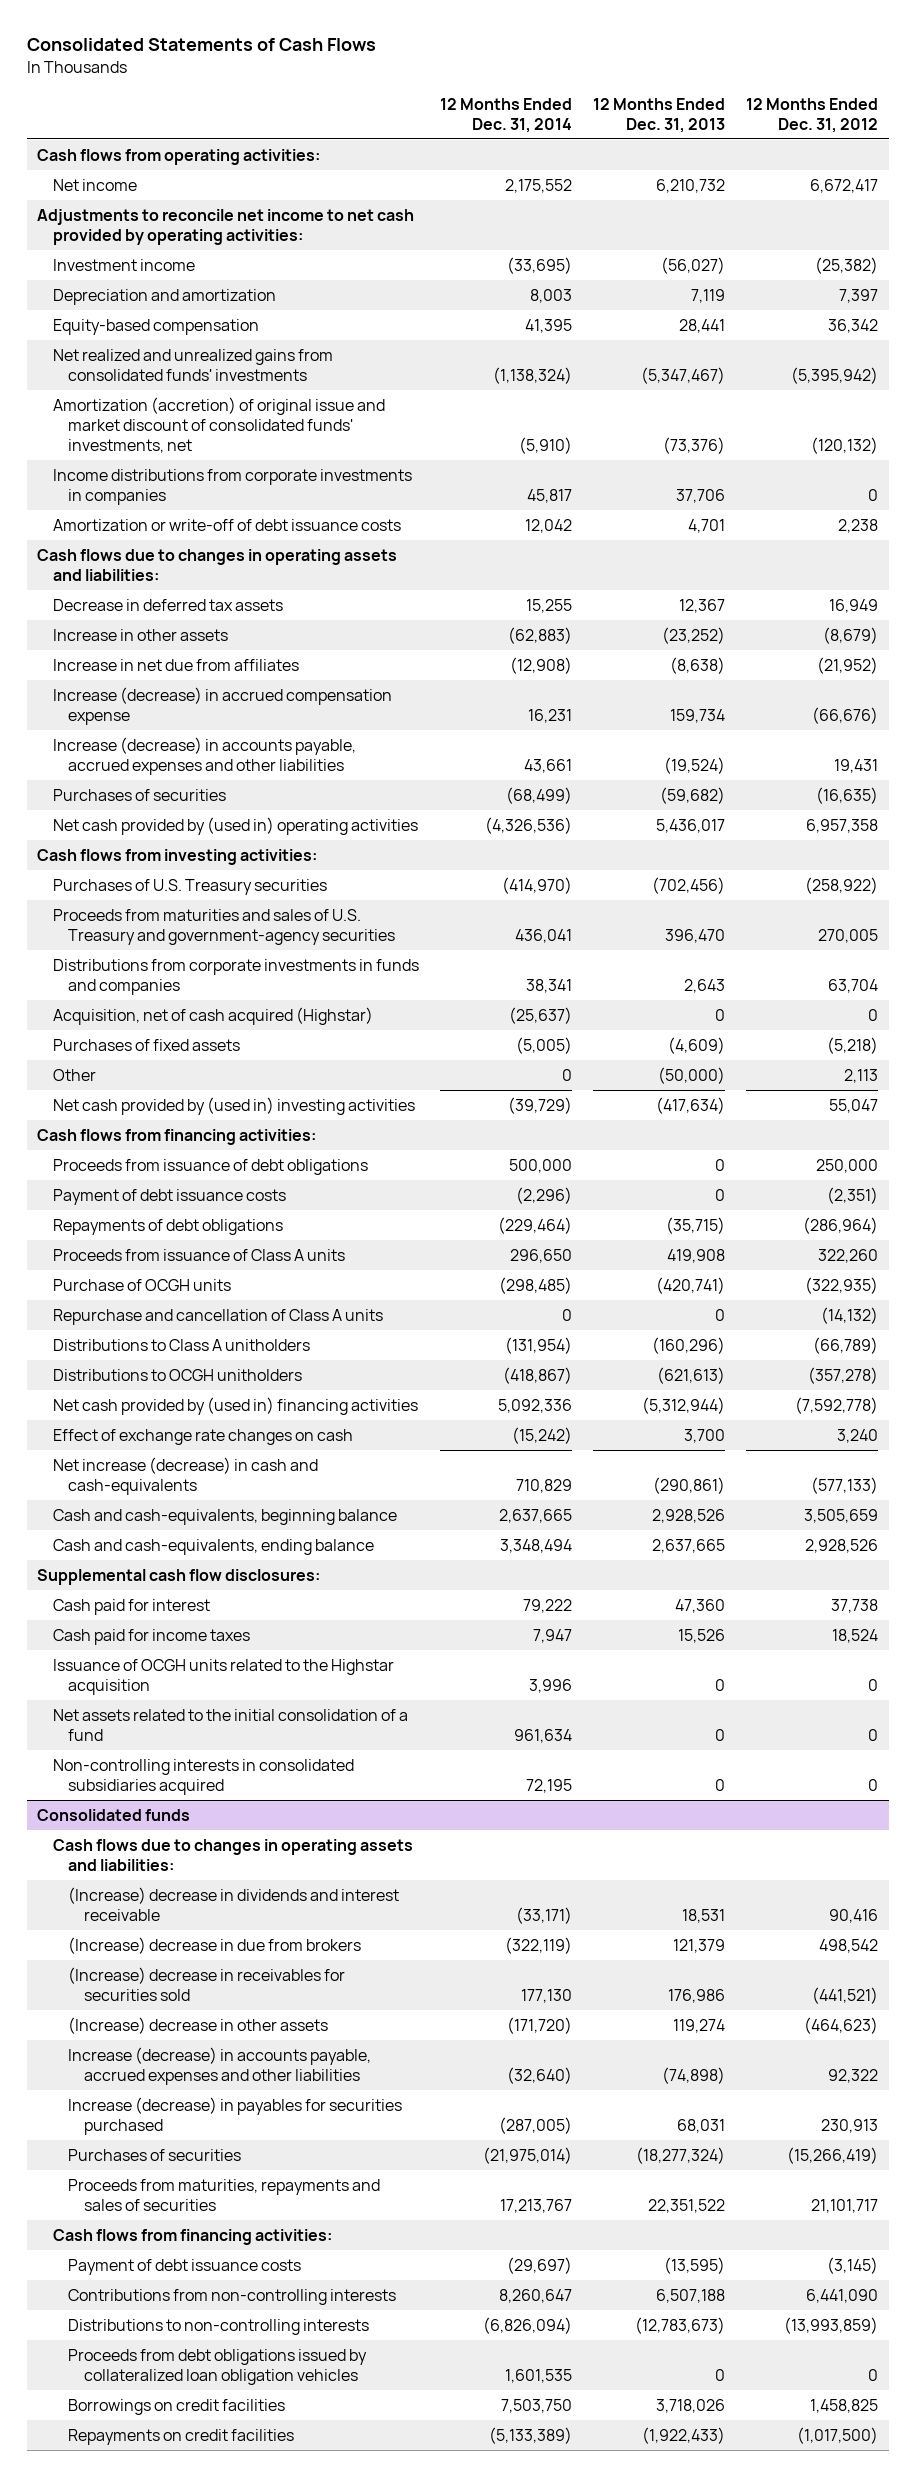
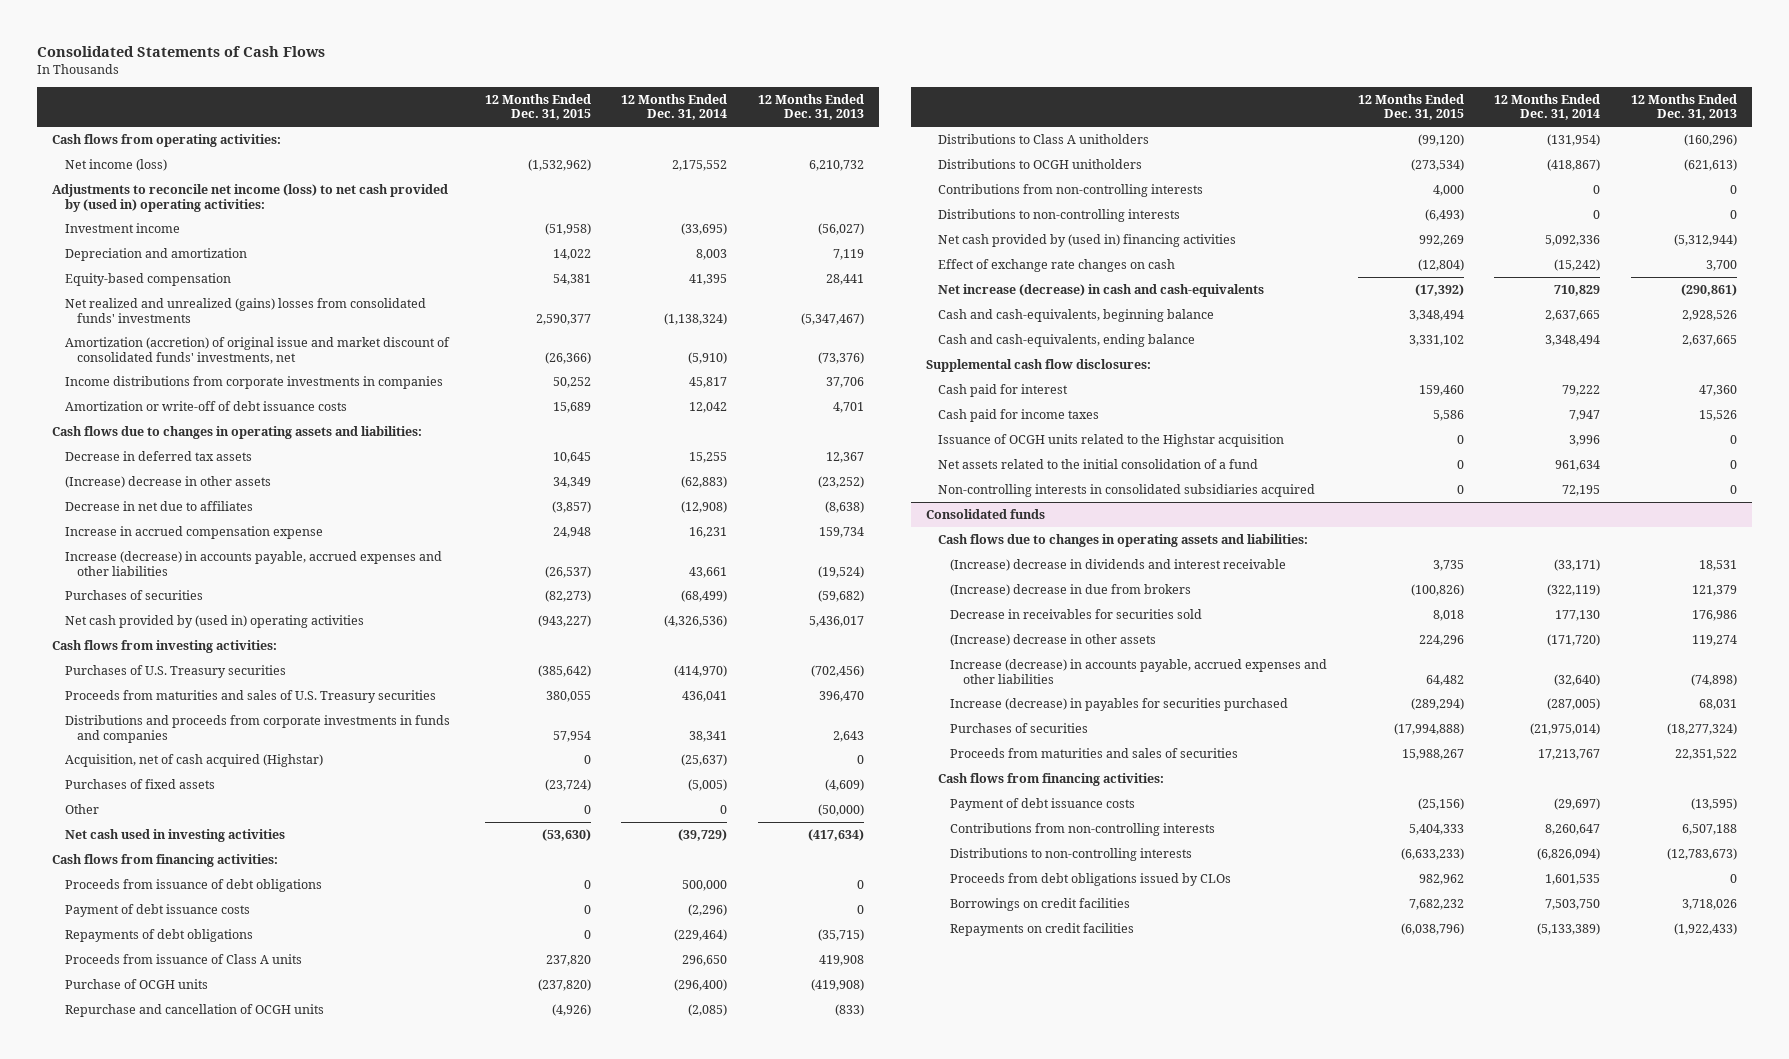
[746,97,879,133] 12 Months Ended Dec. 31, 2012 -> none
none -> [484,93,591,121] 12 Months Ended Dec. 31, 2015
[52,178,137,191] Net income -> [64,158,167,171] Net income (loss)
[37,208,415,245] Adjustments to reconcile net income to net cash provided by operating activities: -> [52,183,449,212] Adjustments to reconcile net income (loss) to net cash provided by (used in) operating activities:
[52,348,333,381] Net realized and unrealized gains from consolidated funds' investments -> [64,297,426,323] Net realized and unrealized (gains) losses from consolidated funds' investments
[52,628,228,641] Increase in other assets -> [64,475,271,488] (Increase) decrease in other assets
[52,658,299,671] Increase in net due from affiliates -> [64,500,253,511] Decrease in net due to affiliates
[52,686,392,725] Increase (decrease) in accrued compensation expense -> [64,525,323,539] Increase in accrued compensation expense
[52,908,396,945] Proceeds from maturities and sales of U.S. Treasury and government-agency securities -> [64,689,436,703] Proceeds from maturities and sales of U.S. Treasury securities
[52,958,419,995] Distributions from corporate investments in funds and companies -> [64,714,450,743] Distributions and proceeds from corporate investments in funds and companies
[52,1096,415,1115] Net cash provided by (used in) investing activities -> [64,828,285,842] Net cash used in investing activities
[498,1276,572,1294] (298,485) -> [674,978,728,991] (296,400)
[656,1276,726,1294] (420,741) -> [810,978,864,991] (419,908)
[52,1308,383,1325] Repurchase and cancellation of Class A units -> [64,1003,324,1017] Repurchase and cancellation of OCGH units
[561,1308,572,1321] 0 -> [688,1003,728,1016] (2,085)
[715,1308,726,1321] 0 -> [834,1003,864,1016] (833)
none -> [938,183,1204,197] Contributions from non-controlling interests
none -> [938,208,1181,222] Distributions to non-controlling interests
[68,1966,346,2001] (Increase) decrease in receivables for securities sold -> [950,608,1203,619] Decrease in receivables for securities sold
[68,2178,381,2211] Proceeds from maturities, repayments and sales of securities -> [950,747,1239,758] Proceeds from maturities and sales of securities
[68,2348,368,2385] Proceeds from debt obligations issued by collateralized loan obligation vehicles -> [950,872,1232,886] Proceeds from debt obligations issued by CLOs

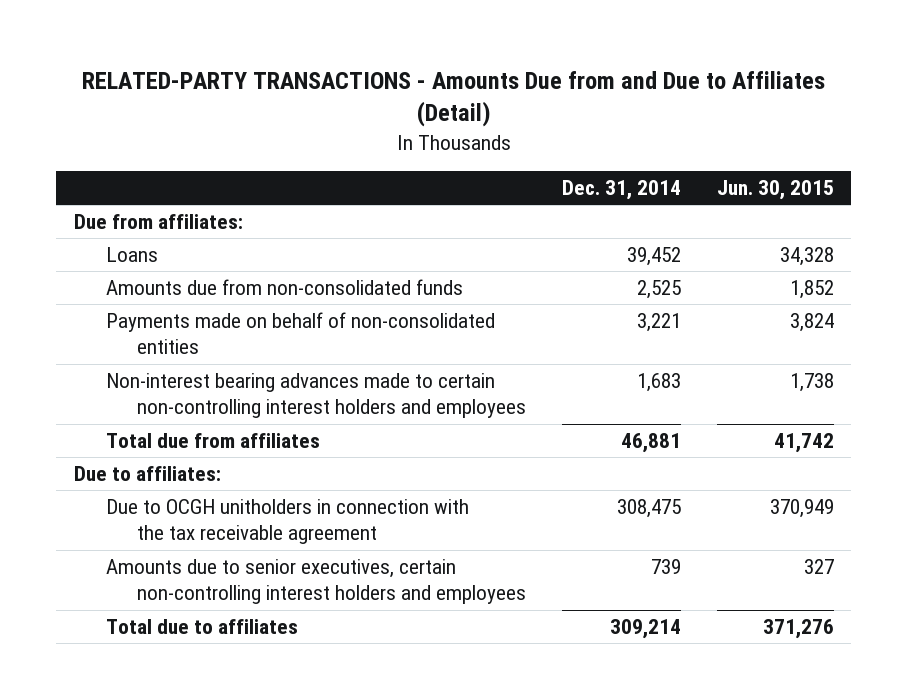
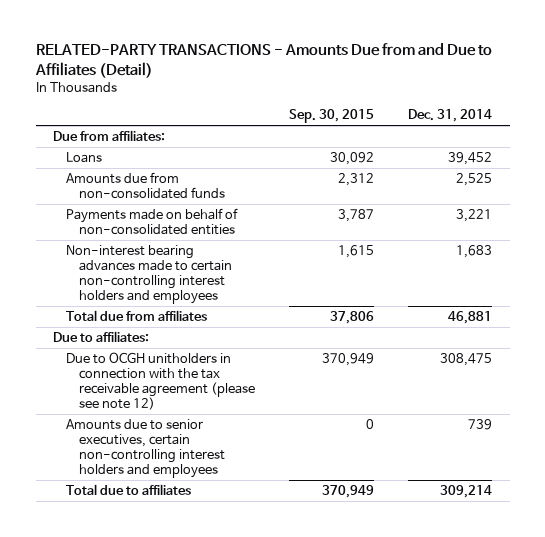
[716,179,834,200] Jun. 30, 2015 -> none
none -> [289,109,375,124] Sep. 30, 2015
[105,499,469,545] Due to OCGH unitholders in connection with the tax receivable agreement -> [66,351,256,411] Due to OCGH unitholders in connection with the tax receivable agreement (please see note 12)

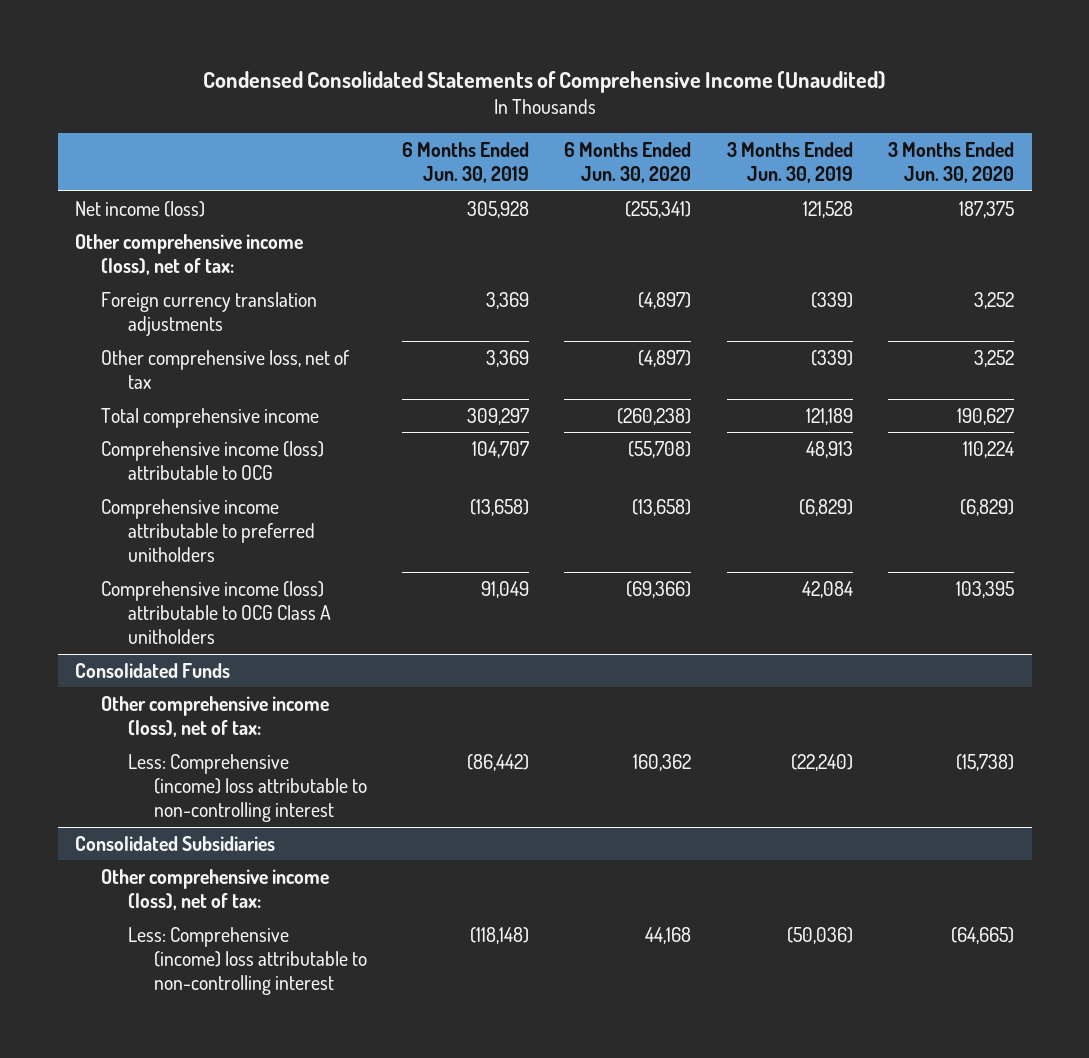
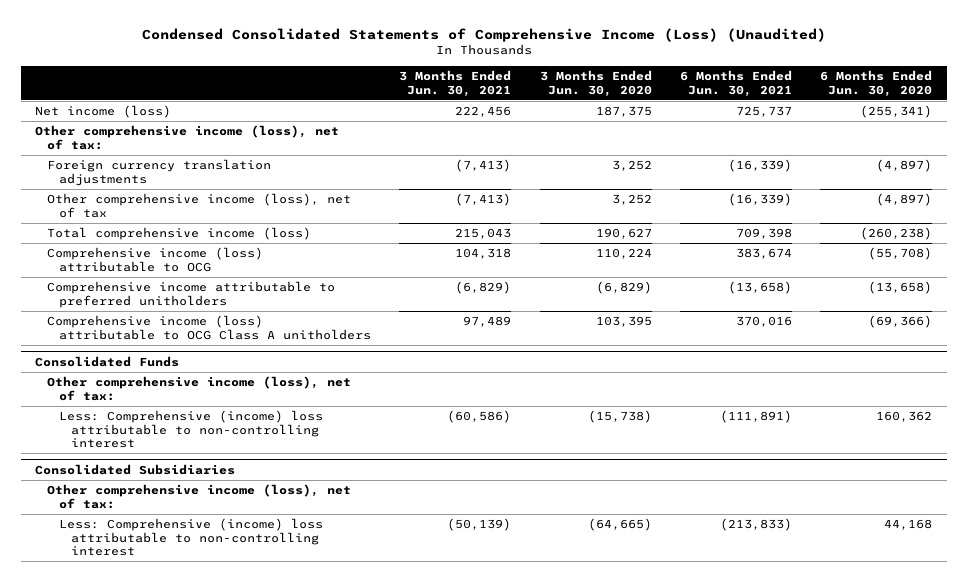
[202,70,886,93] Condensed Consolidated Statements of Comprehensive Income (Unaudited) -> [141,27,826,42] Condensed Consolidated Statements of Comprehensive Income (Loss) (Unaudited)
[402,141,530,183] 6 Months Ended Jun. 30, 2019 -> none
[726,141,853,183] 3 Months Ended Jun. 30, 2019 -> none
none -> [399,70,512,97] 3 Months Ended Jun. 30, 2021
none -> [680,70,793,97] 6 Months Ended Jun. 30, 2021
[101,349,350,390] Other comprehensive loss, net of tax -> [47,193,352,218] Other comprehensive income (loss), net of tax
[101,407,320,428] Total comprehensive income -> [47,227,312,241] Total comprehensive income (loss)

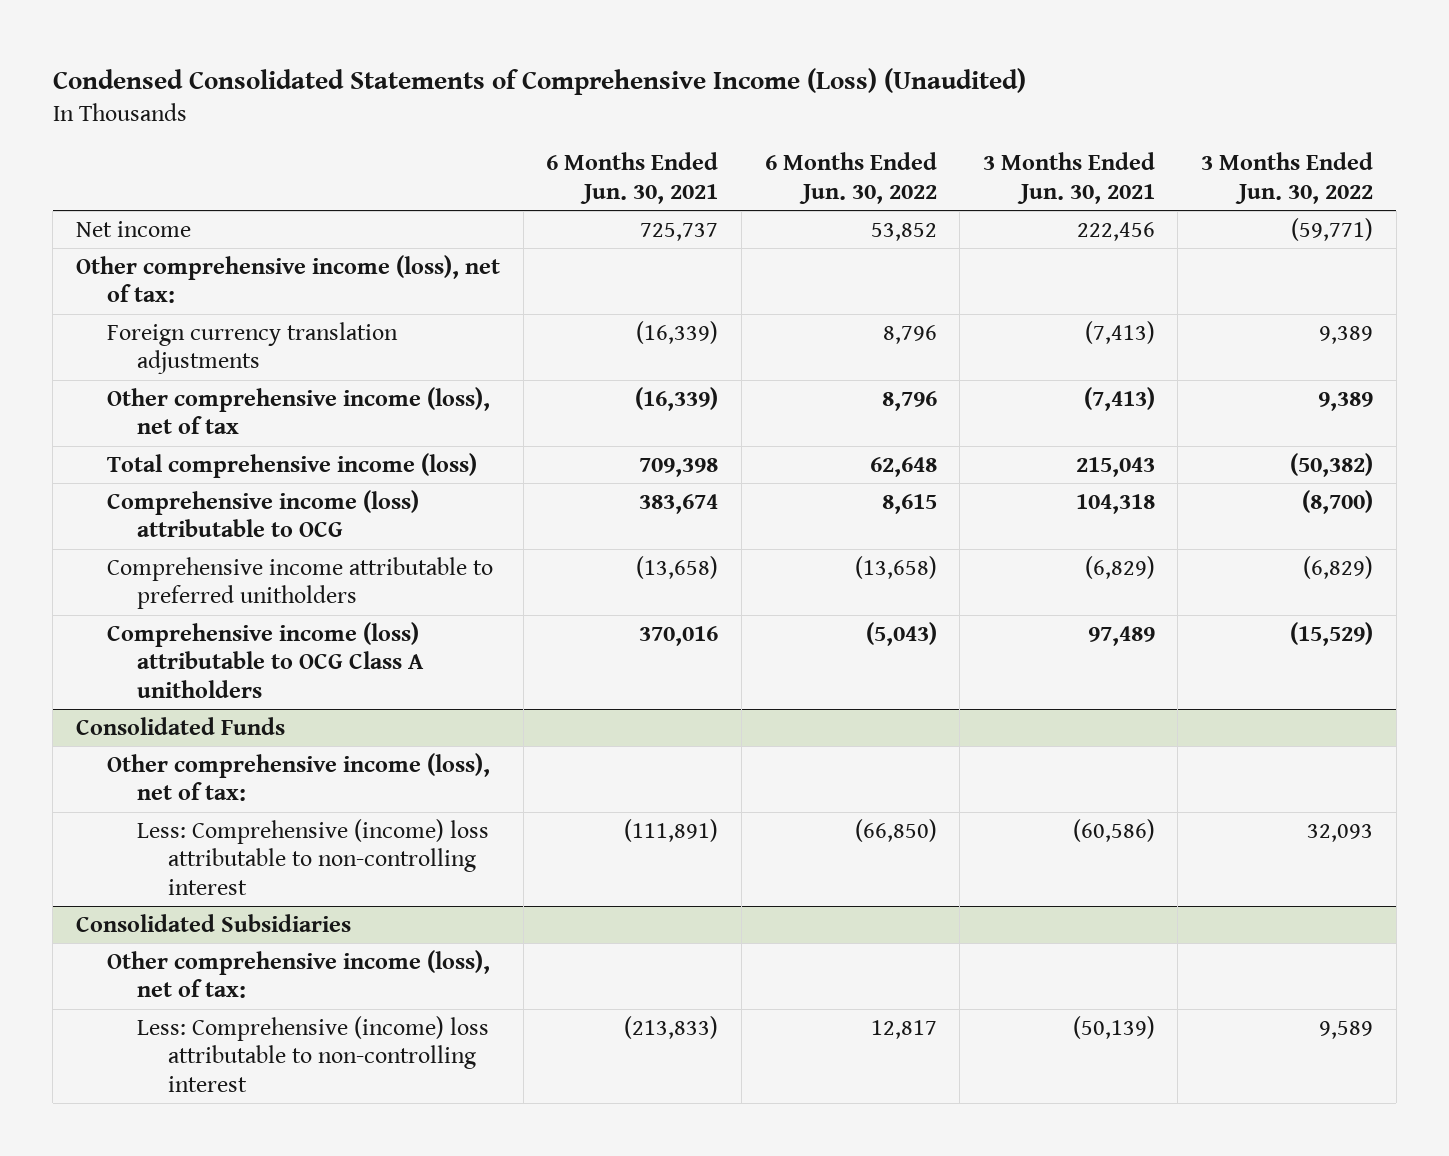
[539,70,652,97] 3 Months Ended Jun. 30, 2020 -> none
[820,70,933,97] 6 Months Ended Jun. 30, 2020 -> none
none -> [764,152,937,205] 6 Months Ended Jun. 30, 2022
none -> [1201,152,1374,205] 3 Months Ended Jun. 30, 2022
[35,105,172,119] Net income (loss) -> [76,220,192,237] Net income

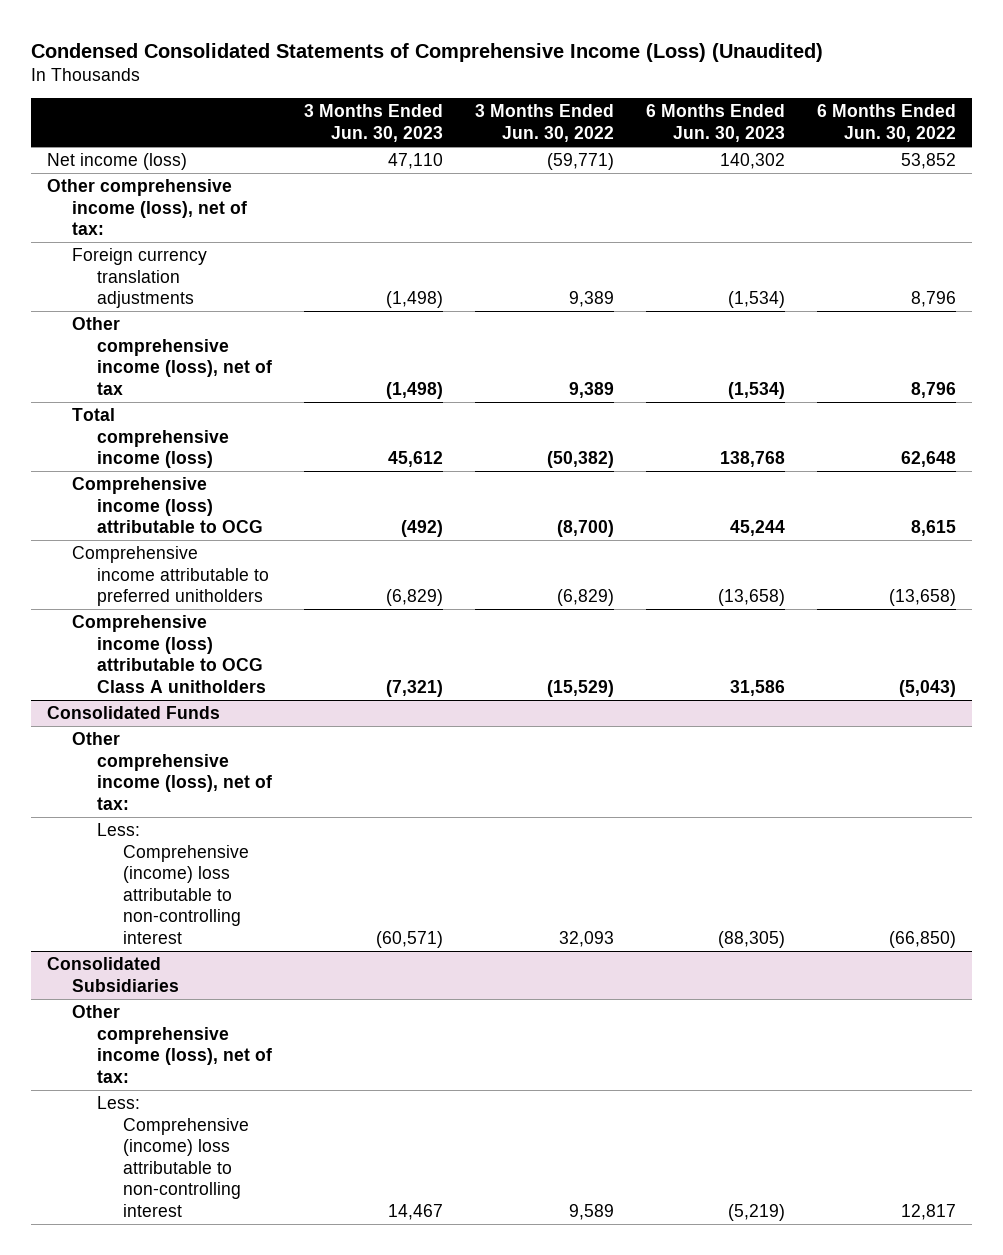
[546,152,719,205] 6 Months Ended Jun. 30, 2021 -> none
[982,152,1155,205] 3 Months Ended Jun. 30, 2021 -> none
none -> [304,104,444,142] 3 Months Ended Jun. 30, 2023
none -> [646,104,786,142] 6 Months Ended Jun. 30, 2023
[76,220,192,237] Net income -> [46,153,187,171] Net income (loss)

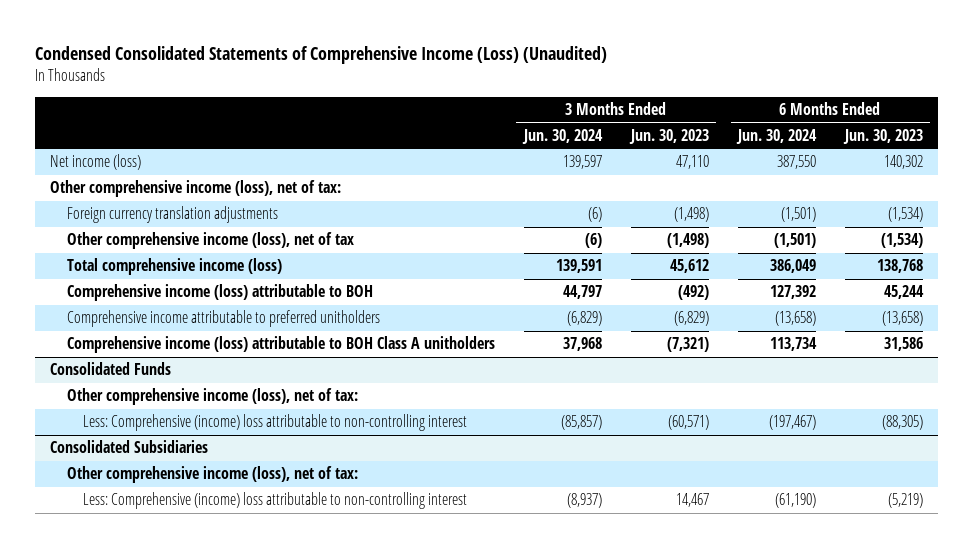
[475,104,615,142] 3 Months Ended Jun. 30, 2022 -> none
[817,104,957,142] 6 Months Ended Jun. 30, 2022 -> none
none -> [521,128,603,144] Jun. 30, 2024
none -> [735,128,817,144] Jun. 30, 2024
[71,477,264,534] Comprehensive income (loss) attributable to OCG -> [66,284,373,302] Comprehensive income (loss) attributable to BOH
[71,615,267,693] Comprehensive income (loss) attributable to OCG Class A unitholders -> [66,336,495,354] Comprehensive income (loss) attributable to BOH Class A unitholders

